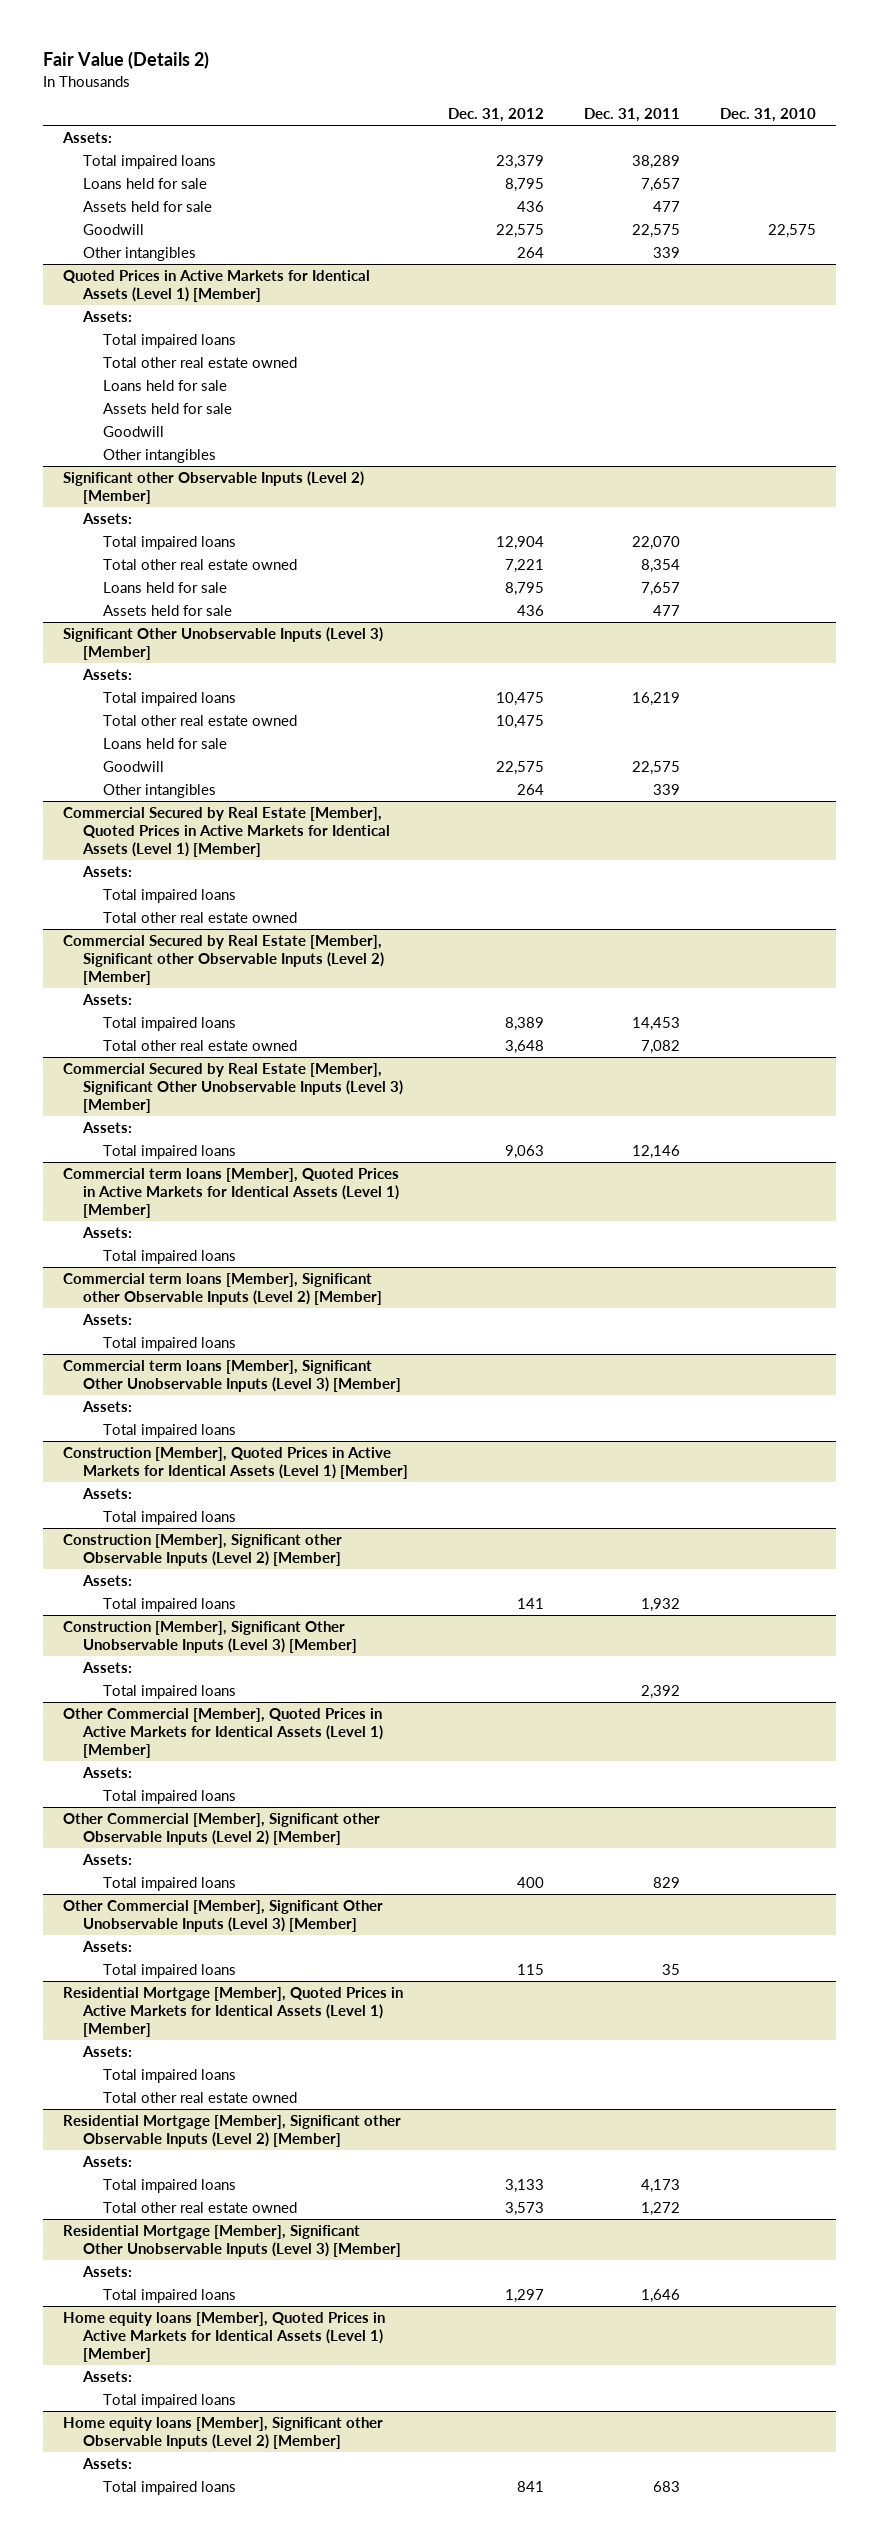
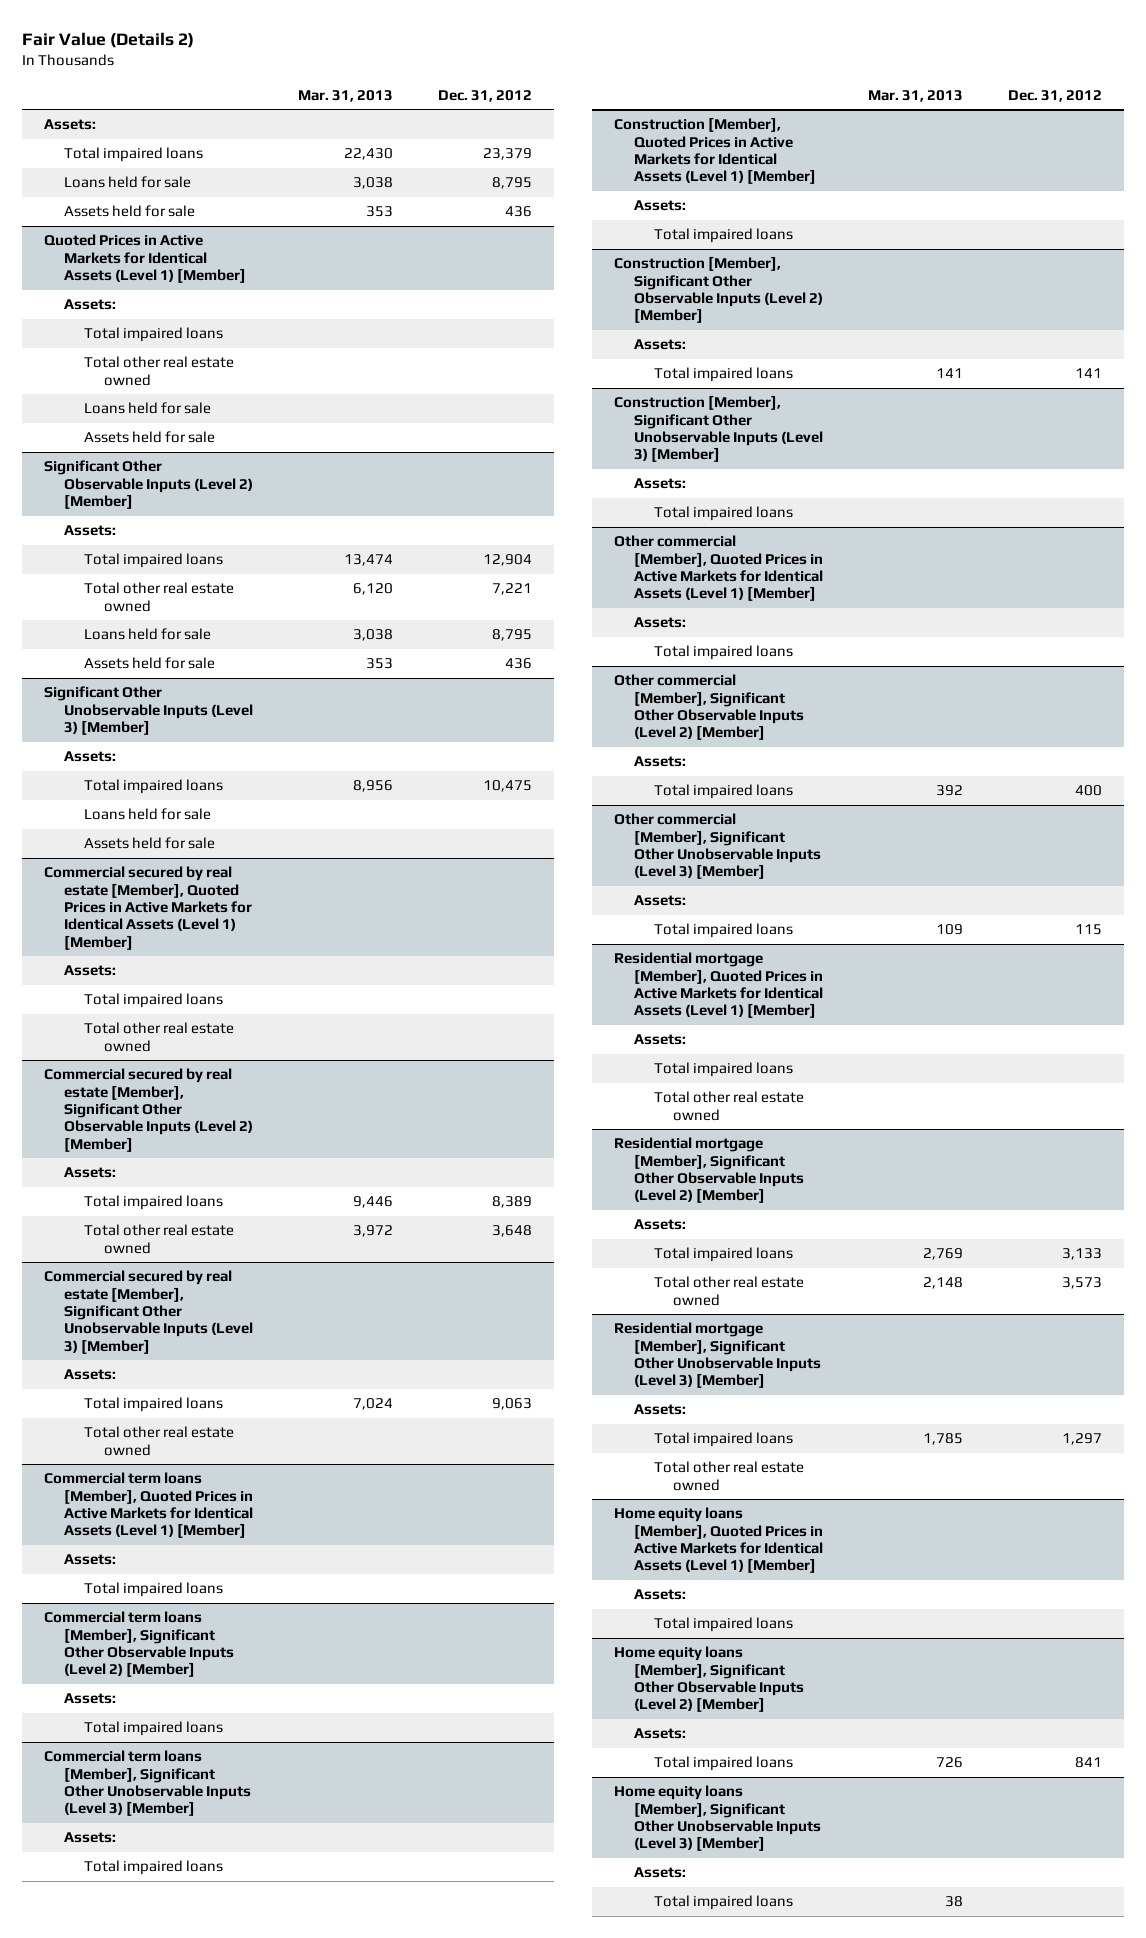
[584,108,681,123] Dec. 31, 2011 -> none
[720,108,817,123] Dec. 31, 2010 -> none
none -> [297,89,393,102] Mar. 31, 2013
[82,224,144,236] Goodwill -> none
[82,247,196,262] Other intangibles -> none
[102,426,164,438] Goodwill -> none
[102,449,216,464] Other intangibles -> none
[62,471,364,505] Significant other Observable Inputs (Level 2) [Member] -> [44,460,254,510] Significant Other Observable Inputs (Level 2) [Member]
[102,715,297,727] Total other real estate owned -> none
[102,761,164,773] Goodwill -> none
[102,784,216,799] Other intangibles -> none
none -> [83,837,215,850] Assets held for sale
[62,807,390,858] Commercial Secured by Real Estate [Member], Quoted Prices in Active Markets for Identical Assets (Level 1) [Member] -> [44,866,253,950] Commercial secured by real estate [Member], Quoted Prices in Active Markets for Identical Assets (Level 1) [Member]
[62,935,384,986] Commercial Secured by Real Estate [Member], Significant other Observable Inputs (Level 2) [Member] -> [44,1068,254,1152] Commercial secured by real estate [Member], Significant Other Observable Inputs (Level 2) [Member]
[62,1063,403,1114] Commercial Secured by Real Estate [Member], Significant Other Unobservable Inputs (Level 3) [Member] -> [44,1270,254,1354] Commercial secured by real estate [Member], Significant Other Unobservable Inputs (Level 3) [Member]
none -> [83,1426,234,1456] Total other real estate owned
[62,1273,382,1306] Commercial term loans [Member], Significant other Observable Inputs (Level 2) [Member] -> [44,1611,235,1678] Commercial term loans [Member], Significant Other Observable Inputs (Level 2) [Member]
[62,1534,342,1567] Construction [Member], Significant other Observable Inputs (Level 2) [Member] -> [614,256,823,324] Construction [Member], Significant Other Observable Inputs (Level 2) [Member]
[62,1708,383,1759] Other Commercial [Member], Quoted Prices in Active Markets for Identical Assets (Level 1) [Member] -> [614,535,823,602] Other commercial [Member], Quoted Prices in Active Markets for Identical Assets (Level 1) [Member]
[62,1813,380,1846] Other Commercial [Member], Significant other Observable Inputs (Level 2) [Member] -> [614,674,804,741] Other commercial [Member], Significant Other Observable Inputs (Level 2) [Member]
[62,1900,383,1933] Other Commercial [Member], Significant Other Unobservable Inputs (Level 3) [Member] -> [614,813,821,880] Other commercial [Member], Significant Other Unobservable Inputs (Level 3) [Member]
[62,1987,403,2038] Residential Mortgage [Member], Quoted Prices in Active Markets for Identical Assets (Level 1) [Member] -> [614,952,823,1019] Residential mortgage [Member], Quoted Prices in Active Markets for Identical Assets (Level 1) [Member]
[62,2115,401,2148] Residential Mortgage [Member], Significant other Observable Inputs (Level 2) [Member] -> [614,1137,804,1204] Residential mortgage [Member], Significant Other Observable Inputs (Level 2) [Member]
[62,2225,401,2258] Residential Mortgage [Member], Significant Other Unobservable Inputs (Level 3) [Member] -> [614,1322,821,1389] Residential mortgage [Member], Significant Other Unobservable Inputs (Level 3) [Member]
none -> [653,1461,804,1491] Total other real estate owned
[62,2417,383,2450] Home equity loans [Member], Significant other Observable Inputs (Level 2) [Member] -> [614,1646,804,1713] Home equity loans [Member], Significant Other Observable Inputs (Level 2) [Member]
none -> [614,1785,821,1852] Home equity loans [Member], Significant Other Unobservable Inputs (Level 3) [Member]
none -> [633,1867,686,1879] Assets:
none -> [653,1895,793,1911] Total impaired loans

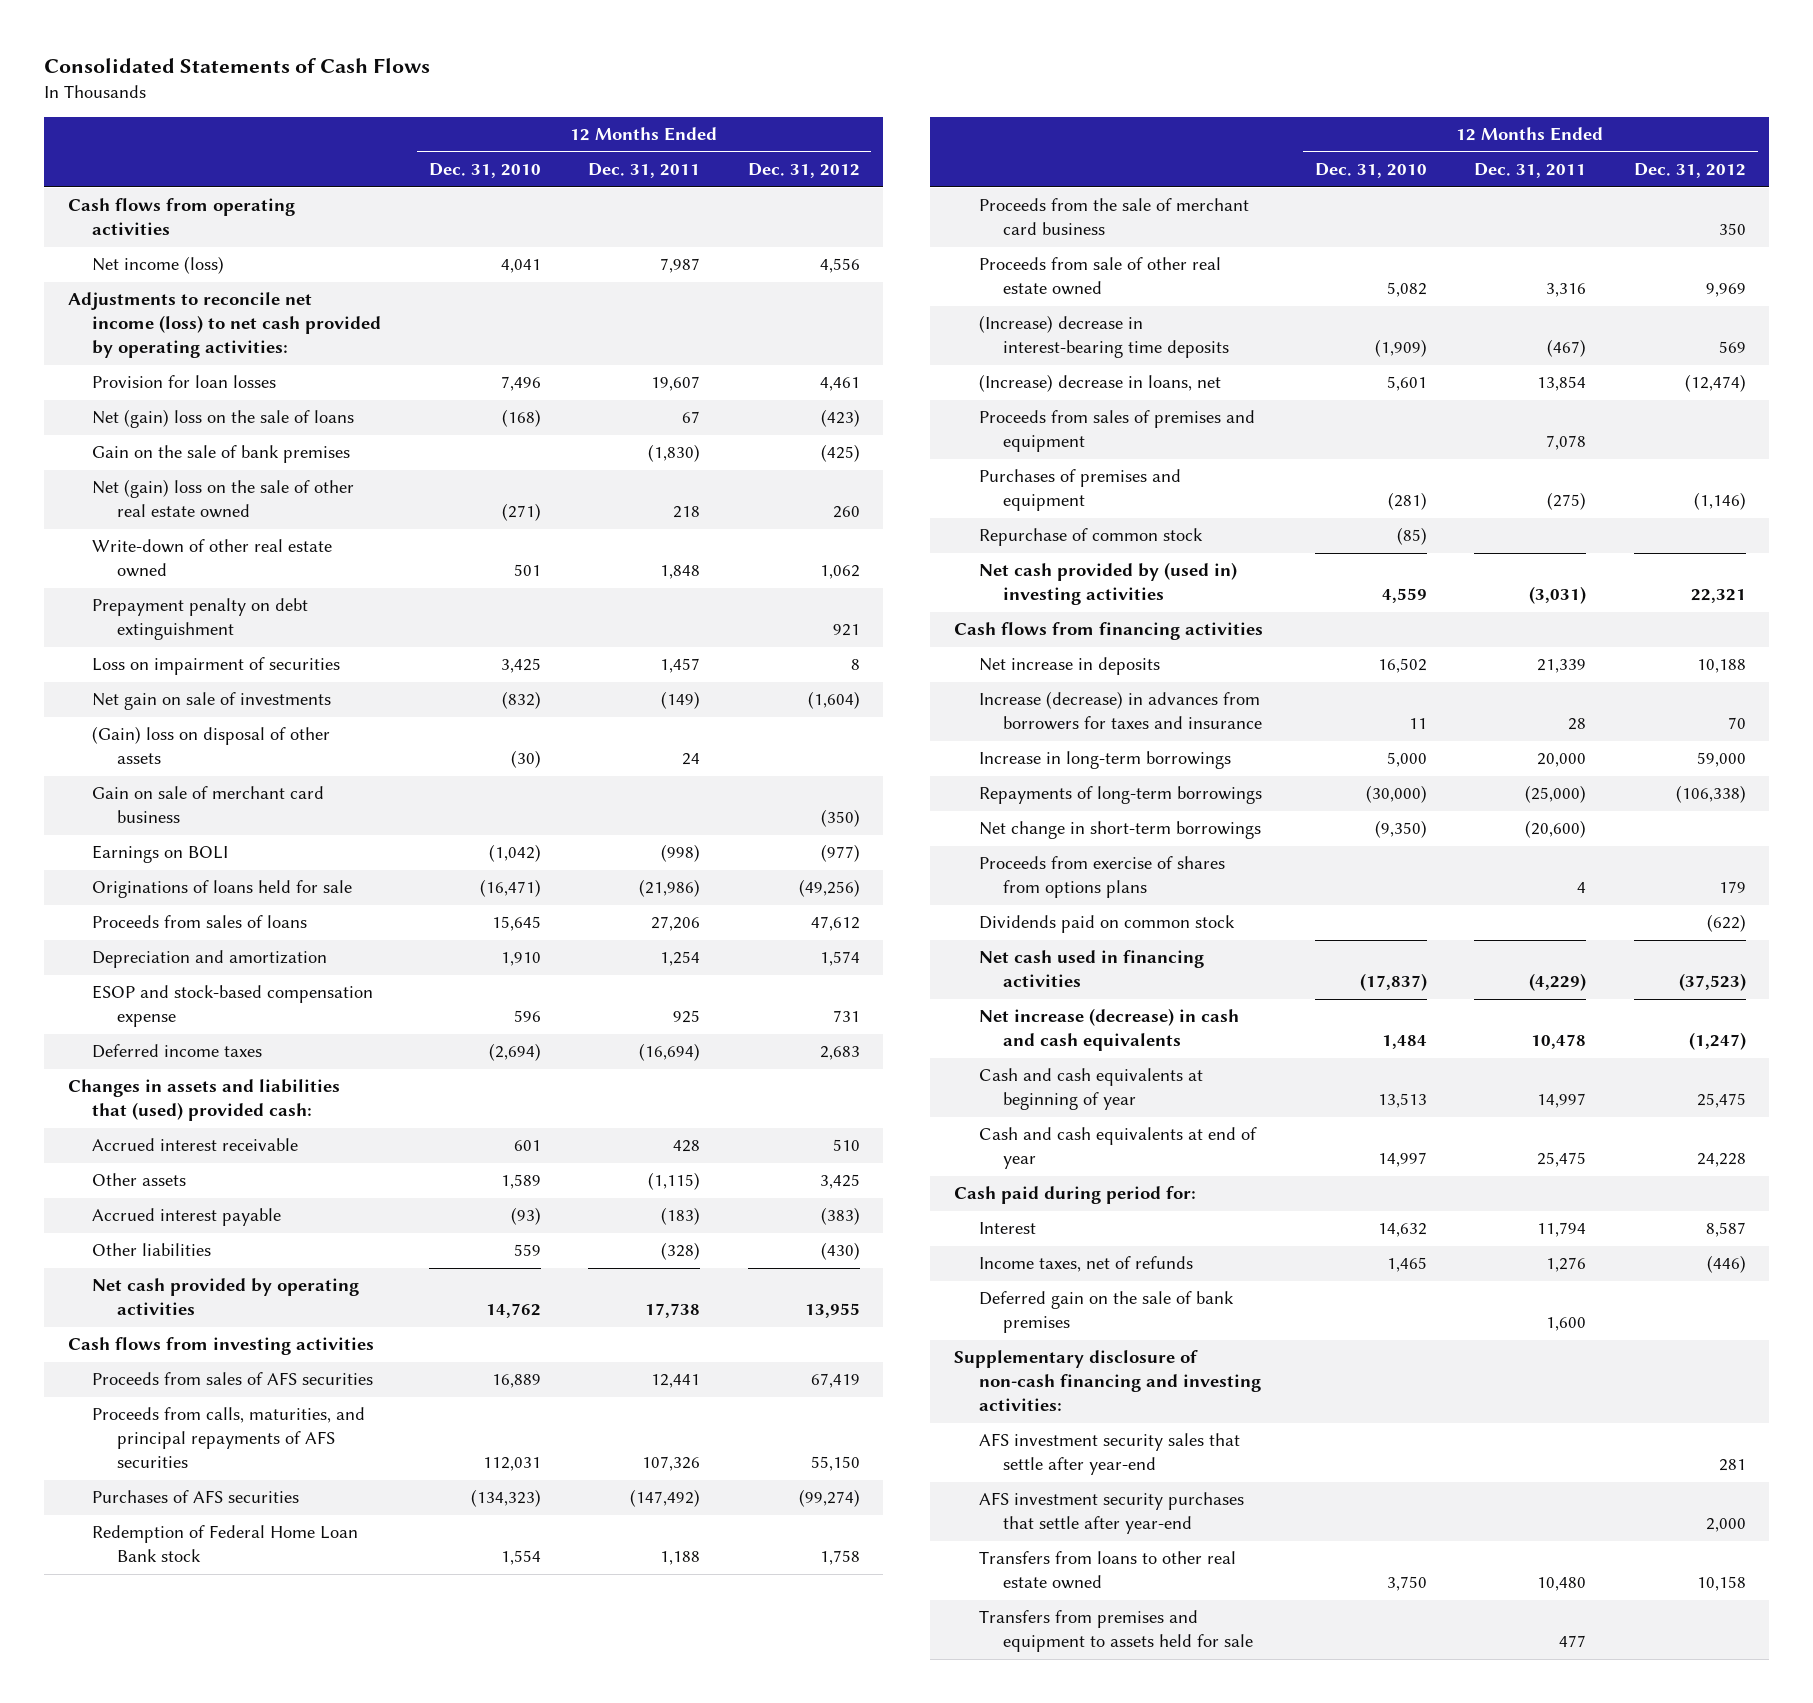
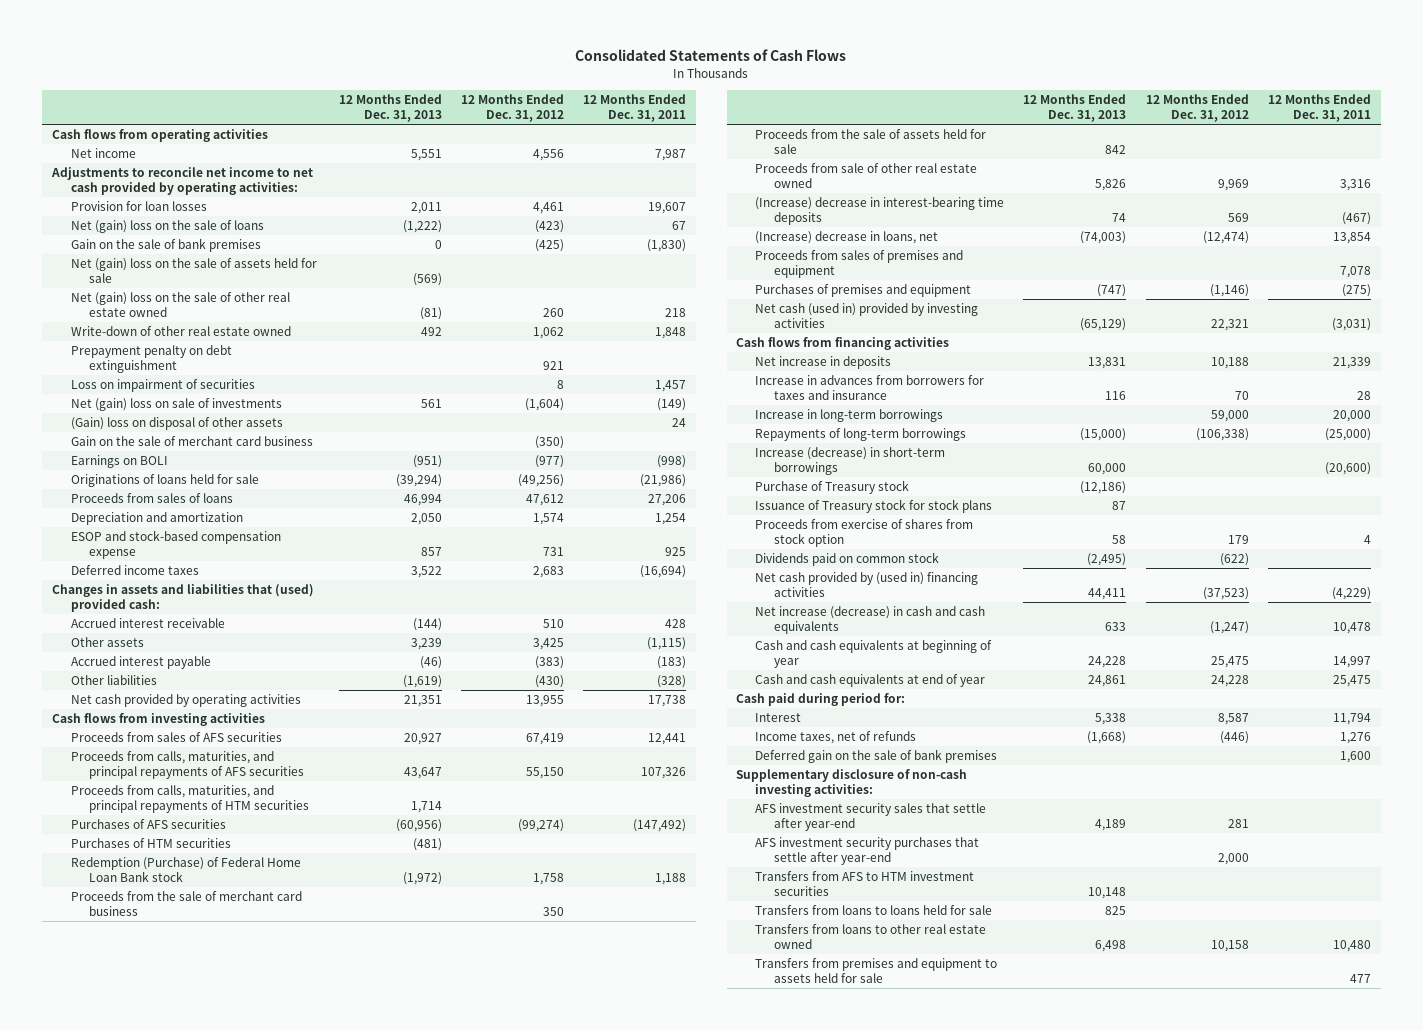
[428,163,541,179] Dec. 31, 2010 -> none
none -> [338,93,442,123] 12 Months Ended Dec. 31, 2013
[92,256,225,275] Net income (loss) -> [70,147,136,158] Net income
[67,292,382,359] Adjustments to reconcile net income (loss) to net cash provided by operating activities: -> [50,166,313,196] Adjustments to reconcile net income to net cash provided by operating activities:
none -> [70,257,317,284] Net (gain) loss on the sale of assets held for sale
[92,692,332,711] Net gain on sale of investments -> [70,397,282,411] Net (gain) loss on sale of investments
[92,786,325,824] Gain on sale of merchant card business -> [70,435,313,446] Gain on the sale of merchant card business
none -> [70,784,310,814] Proceeds from calls, maturities, and principal repayments of HTM securities
none -> [70,837,231,848] Purchases of HTM securities
[92,1525,359,1563] Redemption of Federal Home Loan Bank stock -> [70,856,301,883] Redemption (Purchase) of Federal Home Loan Bank stock
none -> [755,128,987,155] Proceeds from the sale of assets held for sale
[978,528,1203,547] Repurchase of common stock -> none
[978,562,1237,606] Net cash provided by (used in) investing activities -> [755,302,979,329] Net cash (used in) provided by investing activities
[978,691,1263,731] Increase (decrease) in advances from borrowers for taxes and insurance -> [755,374,985,401] Increase in advances from borrowers for taxes and insurance
[978,821,1261,840] Net change in short-term borrowings -> [755,446,946,476] Increase (decrease) in short-term borrowings
none -> [755,479,910,494] Purchase of Treasury stock
none -> [755,498,993,513] Issuance of Treasury stock for stock plans
[978,856,1225,899] Proceeds from exercise of shares from options plans -> [755,518,974,548] Proceeds from exercise of shares from stock option
[978,950,1204,988] Net cash used in financing activities -> [755,571,979,598] Net cash provided by (used in) financing activities
[953,1350,1261,1412] Supplementary disclosure of non-cash financing and investing activities: -> [736,768,968,798] Supplementary disclosure of non-cash investing activities:
none -> [755,870,975,897] Transfers from AFS to HTM investment securities
none -> [755,904,993,915] Transfers from loans to loans held for sale

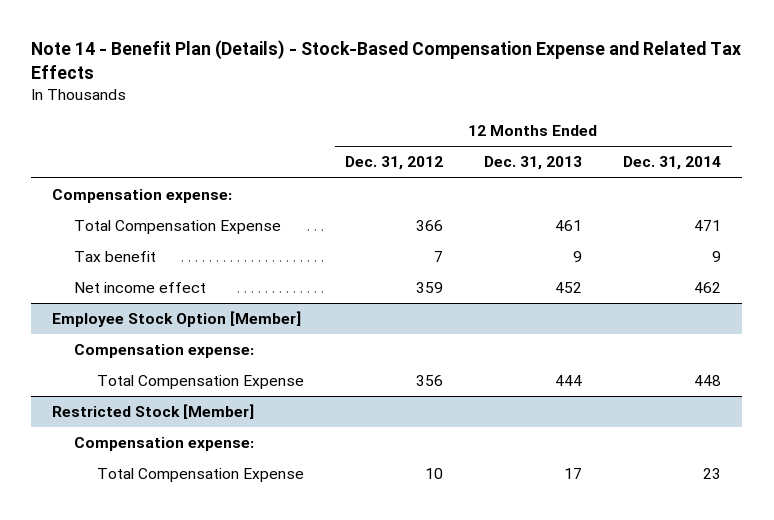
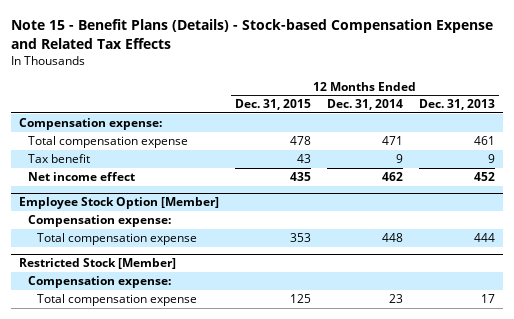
[31,40,742,80] Note 14 - Benefit Plan (Details) - Stock-Based Compensation Expense and Related Tax Effects -> [10,18,493,49] Note 15 - Benefit Plans (Details) - Stock-based Compensation Expense and Related Tax Effects
[344,156,443,171] Dec. 31, 2012 -> none
none -> [234,99,311,111] Dec. 31, 2015
[74,219,282,234] Total Compensation Expense -> [27,136,188,149] Total compensation expense
[96,374,304,389] Total Compensation Expense -> [36,233,197,246] Total compensation expense
[96,467,304,482] Total Compensation Expense -> [36,294,197,307] Total compensation expense

